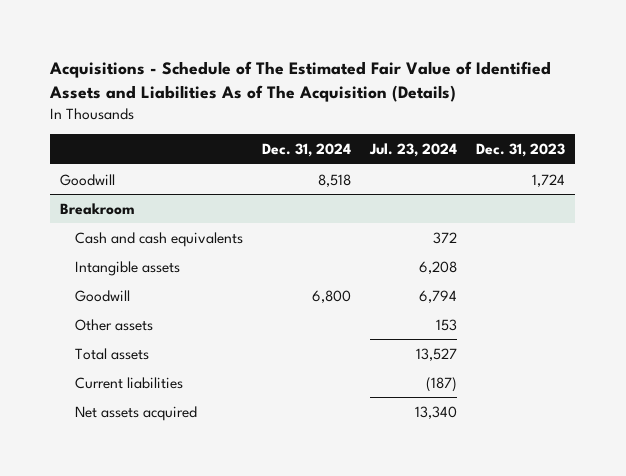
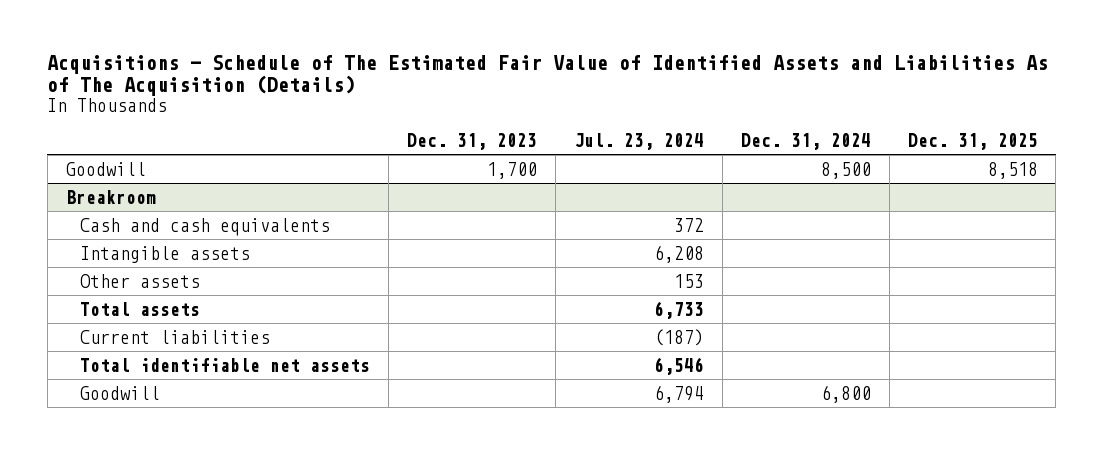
none -> [907,132,1038,150] Dec. 31, 2025
[317,173,351,187] 8,518 -> [820,161,871,179] 8,500
[532,173,566,187] 1,724 -> [487,161,538,179] 1,700
[416,347,458,361] 13,527 -> [653,300,704,319] 6,733
[74,405,197,421] Net assets acquired -> none
none -> [80,357,371,372] Total identifiable net assets
[74,289,130,302] Goodwill -> [80,385,161,400] Goodwill

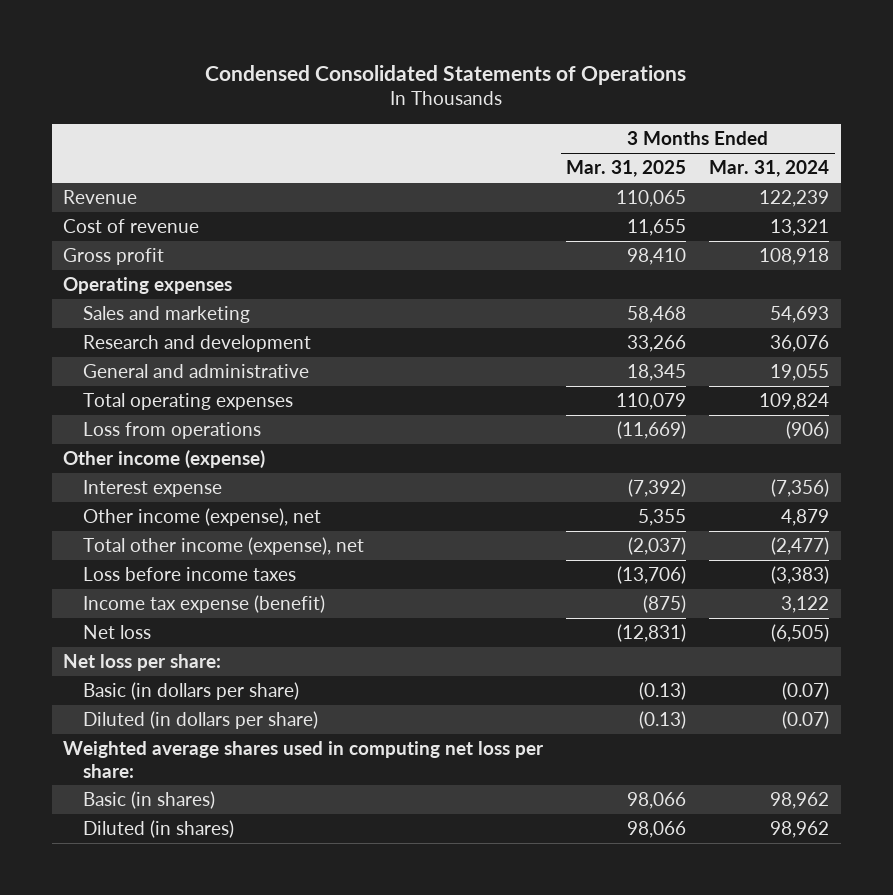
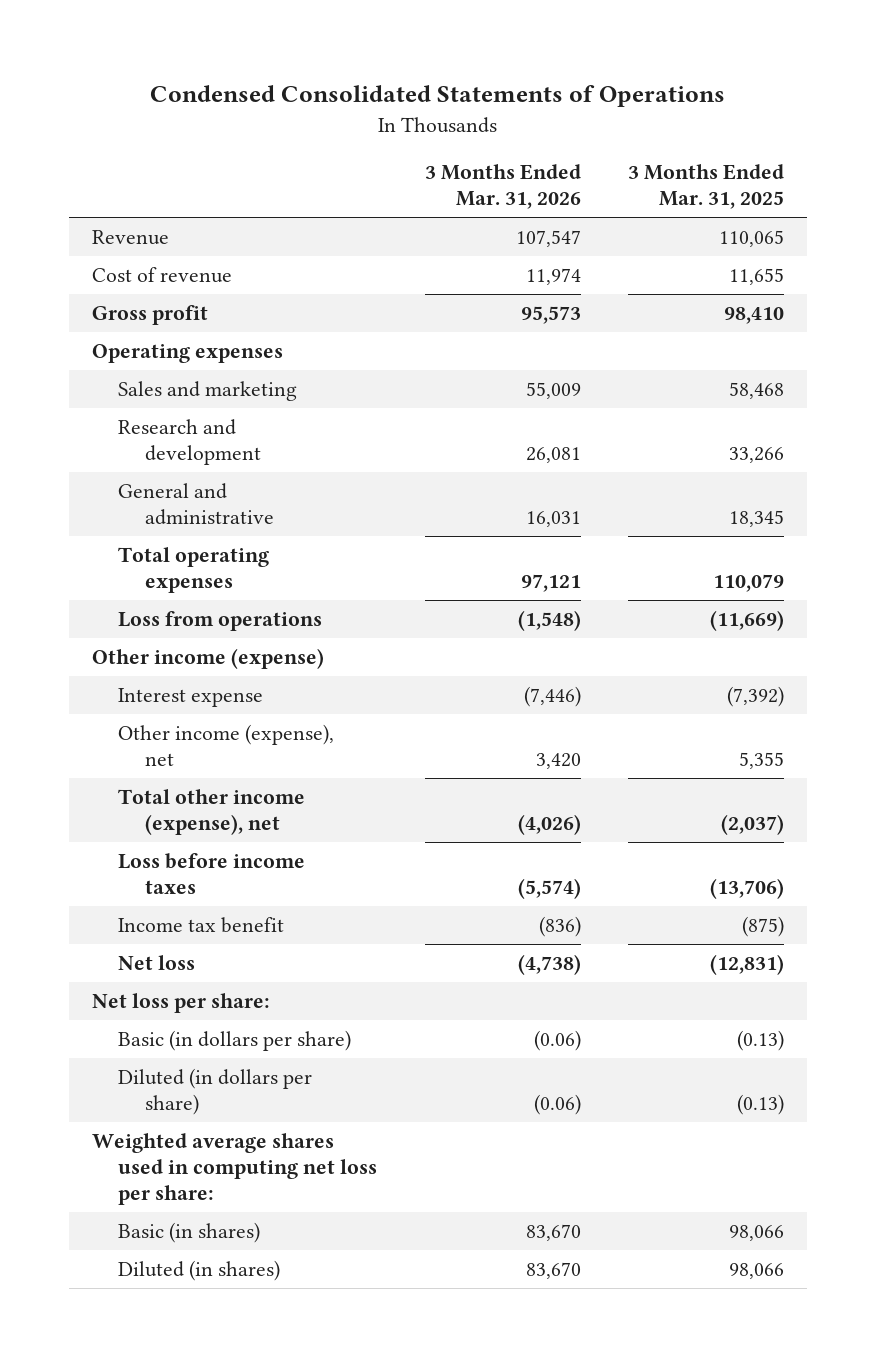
[709,160,830,178] Mar. 31, 2024 -> none
none -> [424,164,581,210] 3 Months Ended Mar. 31, 2026
[82,595,325,614] Income tax expense (benefit) -> [118,916,285,933] Income tax benefit

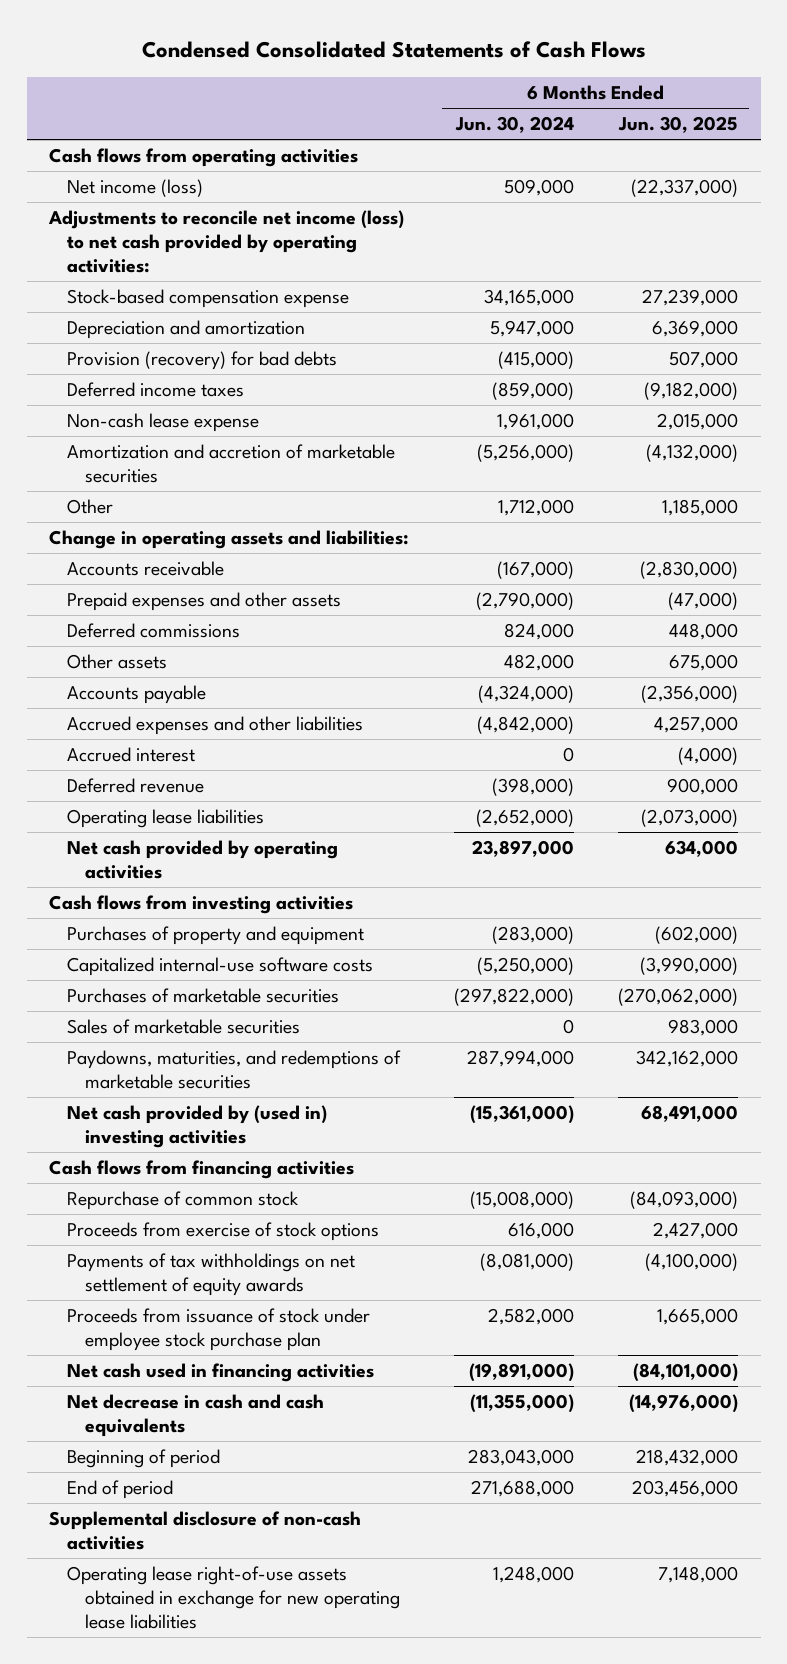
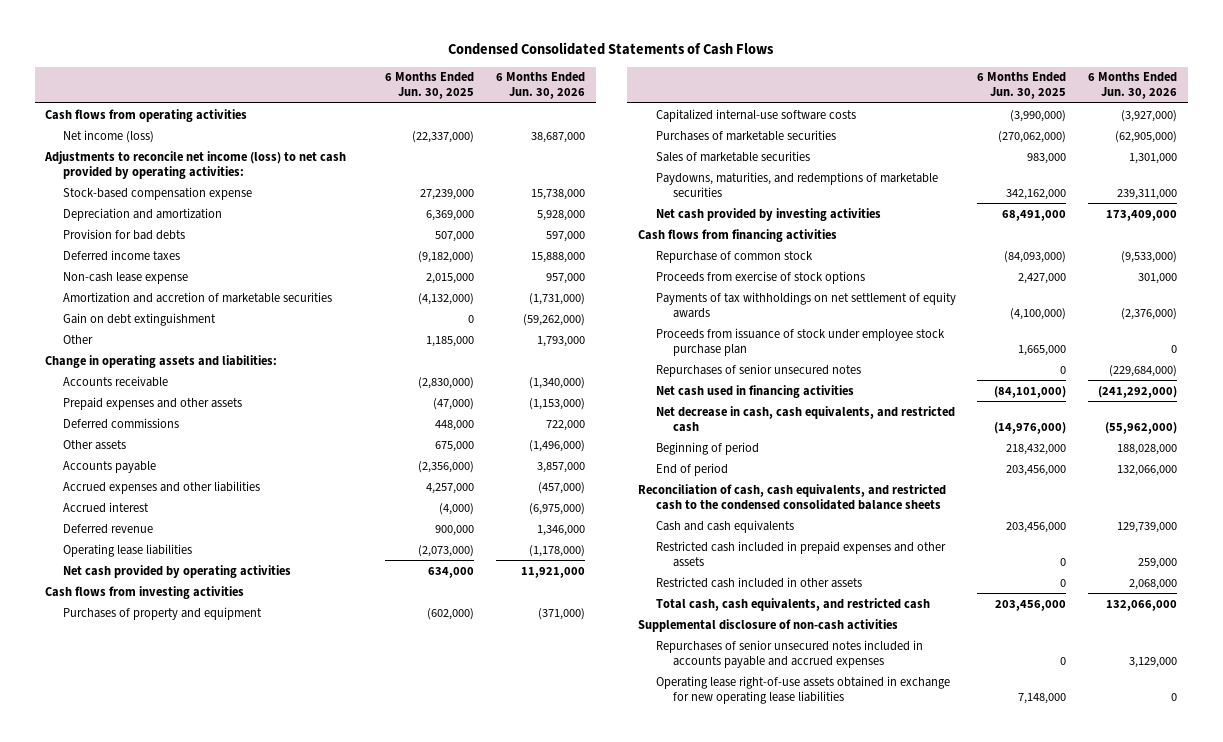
[454,116,574,134] Jun. 30, 2024 -> none
none -> [495,72,585,100] 6 Months Ended Jun. 30, 2026
[66,351,337,371] Provision (recovery) for bad debts -> [63,228,186,240] Provision for bad debts
none -> [63,312,217,326] Gain on debt extinguishment
[66,1105,327,1148] Net cash provided by (used in) investing activities -> [655,207,881,221] Net cash provided by investing activities
none -> [655,363,861,377] Repurchases of senior unsecured notes
[66,1394,324,1437] Net decrease in cash and cash equivalents -> [655,405,955,432] Net decrease in cash, cash equivalents, and restricted cash
none -> [638,483,947,510] Reconciliation of cash, cash equivalents, and restricted cash to the condensed consolidated balance sheets
none -> [655,519,794,533] Cash and cash equivalents
none -> [655,540,946,567] Restricted cash included in prepaid expenses and other assets
none -> [655,576,862,588] Restricted cash included in other assets
none -> [655,597,930,611] Total cash, cash equivalents, and restricted cash
none -> [655,639,923,668] Repurchases of senior unsecured notes included in accounts payable and accrued expenses

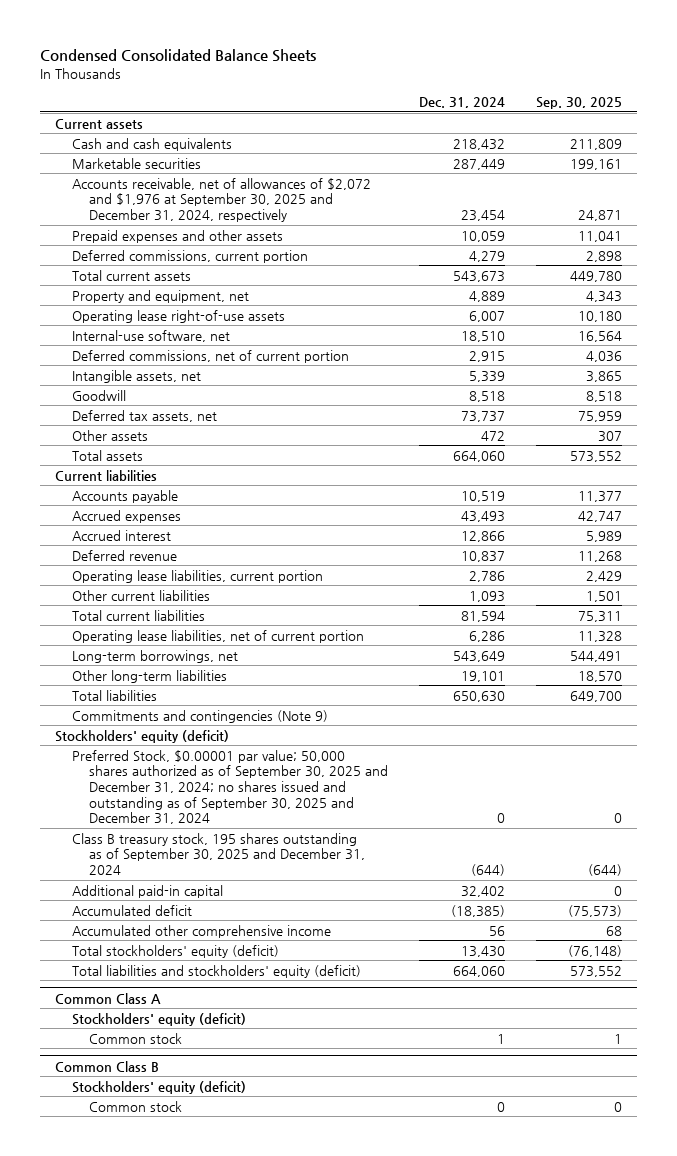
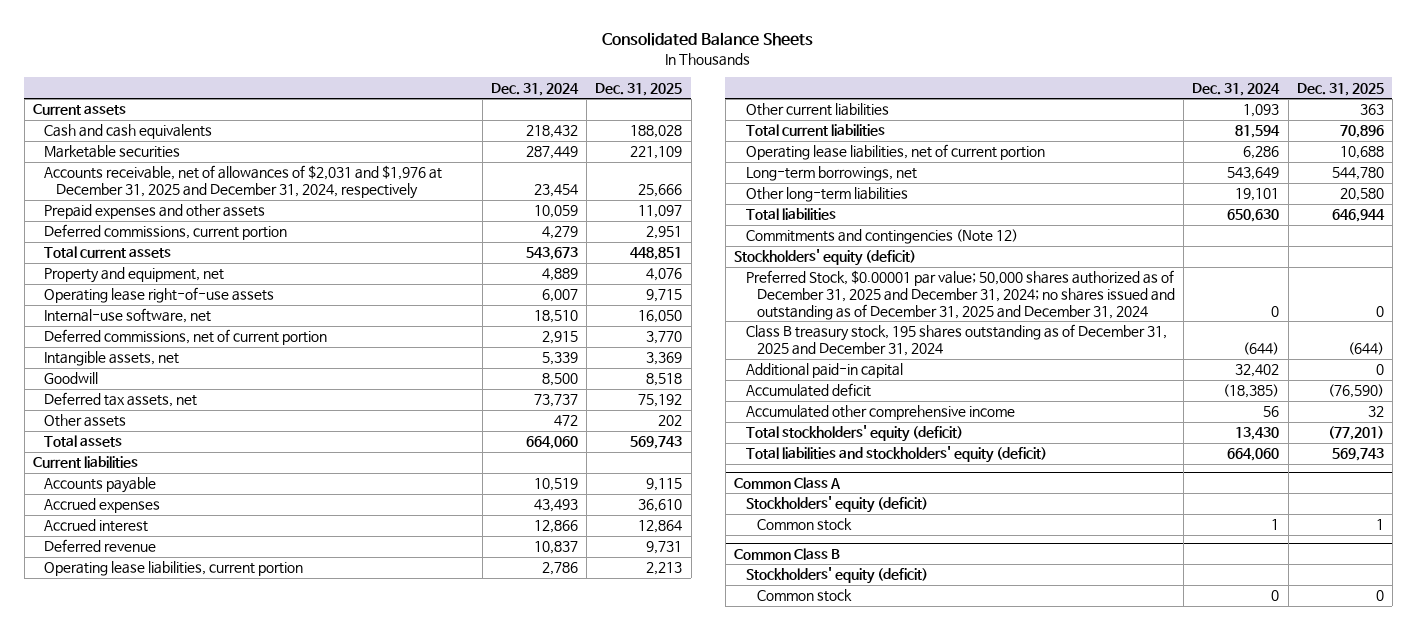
[39,49,316,63] Condensed Consolidated Balance Sheets -> [602,32,814,47] Consolidated Balance Sheets
[535,96,622,109] Sep. 30, 2025 -> none
none -> [595,82,683,96] Dec. 31, 2025
[72,177,372,222] Accounts receivable, net of allowances of $2,072 and $1,976 at September 30, 2025 and December 31, 2024, respectively -> [44,165,443,200] Accounts receivable, net of allowances of $2,031 and $1,976 at December 31, 2025 and December 31, 2024, respectively
[468,390,505,402] 8,518 -> [542,373,579,387] 8,500
[72,709,329,723] Commitments and contingencies (Note 9) -> [745,229,1018,245] Commitments and contingencies (Note 12)
[72,749,388,825] Preferred Stock, $0.00001 par value; 50,000 shares authorized as of September 30, 2025 and December 31, 2024; no shares issued and outstanding as of September 30, 2025 and December 31, 2024 -> [745,270,1176,321] Preferred Stock, $0.00001 par value; 50,000 shares authorized as of December 31, 2025 and December 31, 2024; no shares issued and outstanding as of December 31, 2025 and December 31, 2024
[72,832,365,875] Class B treasury stock, 195 shares outstanding as of September 30, 2025 and December 31, 2024 -> [745,324,1167,357] Class B treasury stock, 195 shares outstanding as of December 31, 2025 and December 31, 2024

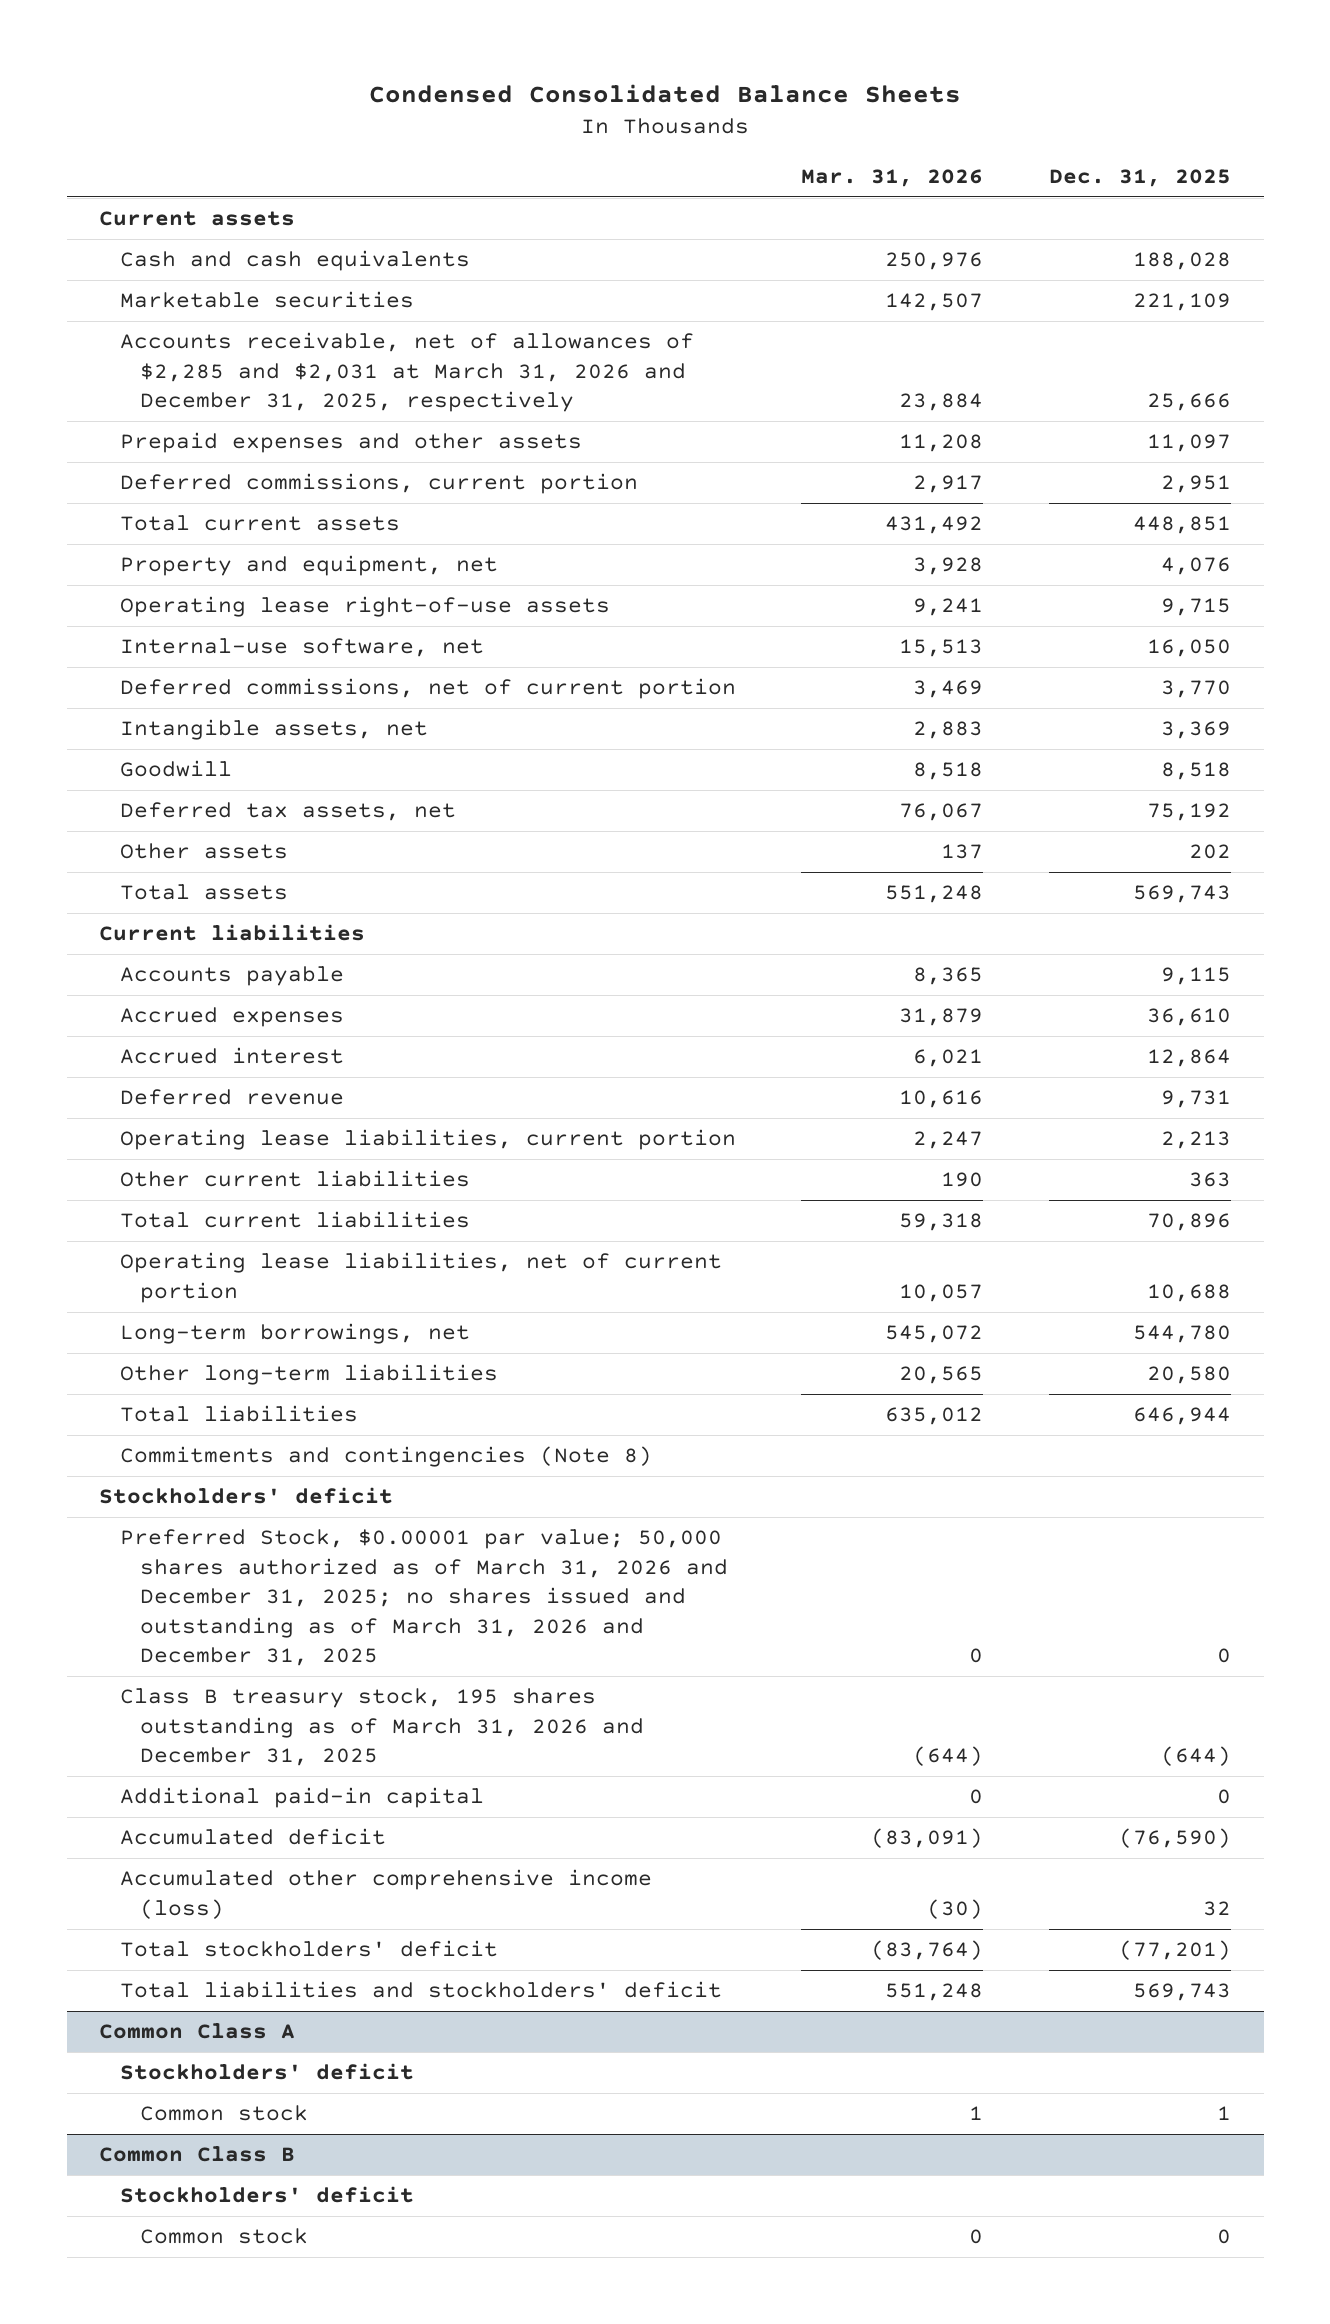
[602,32,814,47] Consolidated Balance Sheets -> [369,83,962,103] Condensed Consolidated Balance Sheets
[491,82,580,96] Dec. 31, 2024 -> none
none -> [801,168,984,187] Mar. 31, 2026
[44,165,443,200] Accounts receivable, net of allowances of $2,031 and $1,976 at December 31, 2025 and December 31, 2024, respectively -> [119,332,694,413] Accounts receivable, net of allowances of $2,285 and $2,031 at March 31, 2026 and December 31, 2025, respectively
[745,229,1018,245] Commitments and contingencies (Note 12) -> [119,1446,652,1468] Commitments and contingencies (Note 8)
[733,249,916,267] Stockholders' equity (deficit) -> [99,1487,394,1505] Stockholders' deficit
[745,270,1176,321] Preferred Stock, $0.00001 par value; 50,000 shares authorized as of December 31, 2025 and December 31, 2024; no shares issued and outstanding as of December 31, 2025 and December 31, 2024 -> [119,1529,728,1666] Preferred Stock, $0.00001 par value; 50,000 shares authorized as of March 31, 2026 and December 31, 2025; no shares issued and outstanding as of March 31, 2026 and December 31, 2025
[745,324,1167,357] Class B treasury stock, 195 shares outstanding as of December 31, 2025 and December 31, 2024 -> [119,1688,644,1767] Class B treasury stock, 195 shares outstanding as of March 31, 2026 and December 31, 2025
[745,405,1015,421] Accumulated other comprehensive income -> [119,1869,652,1919] Accumulated other comprehensive income (loss)
[745,425,963,443] Total stockholders' equity (deficit) -> [119,1940,498,1958] Total stockholders' deficit
[745,446,1047,464] Total liabilities and stockholders' equity (deficit) -> [119,1981,722,1999] Total liabilities and stockholders' deficit
[745,496,928,514] Stockholders' equity (deficit) -> [119,2063,414,2081] Stockholders' deficit
[745,567,928,585] Stockholders' equity (deficit) -> [119,2186,414,2204] Stockholders' deficit

